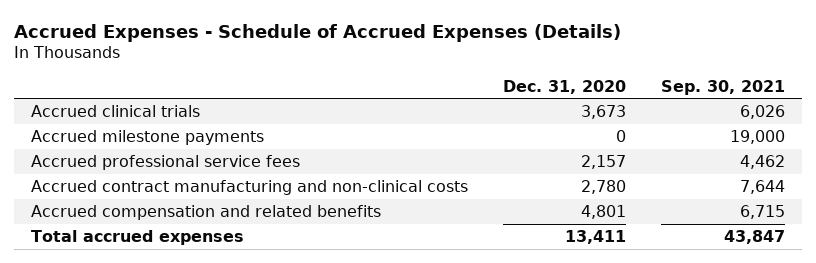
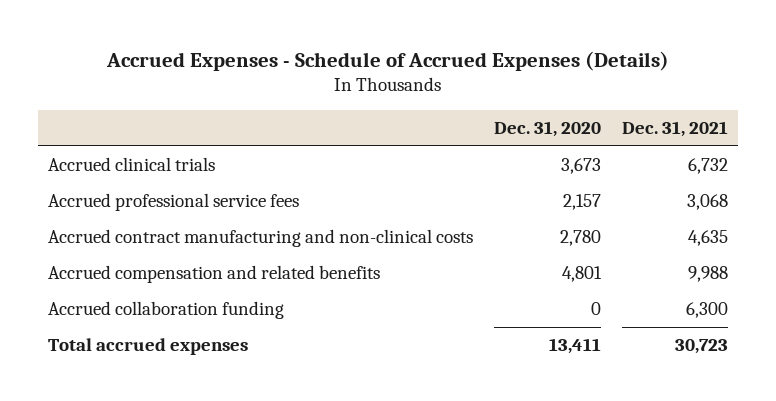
[660,79,785,95] Sep. 30, 2021 -> none
none -> [621,121,728,138] Dec. 31, 2021
[31,129,265,145] Accrued milestone payments -> none
none -> [48,301,285,320] Accrued collaboration funding

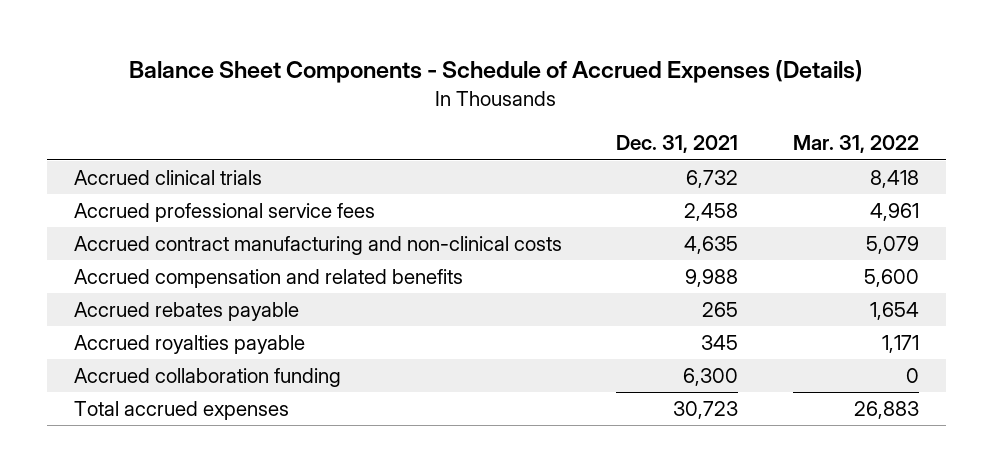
[106,50,670,71] Accrued Expenses - Schedule of Accrued Expenses (Details) -> [129,60,864,84] Balance Sheet Components - Schedule of Accrued Expenses (Details)
[494,121,602,138] Dec. 31, 2020 -> none
none -> [793,135,920,154] Mar. 31, 2022
[686,194,728,211] 3,068 -> [684,203,739,222] 2,458
none -> [73,302,299,322] Accrued rebates payable
none -> [73,335,305,355] Accrued royalties payable

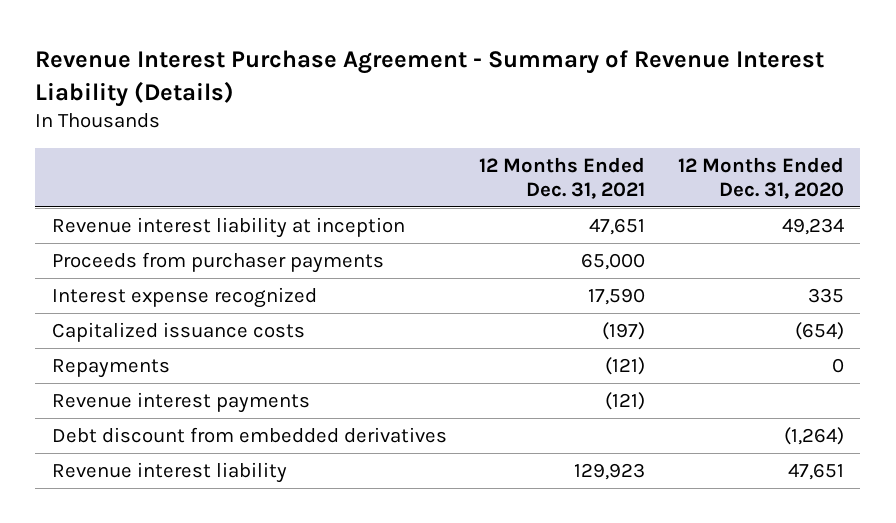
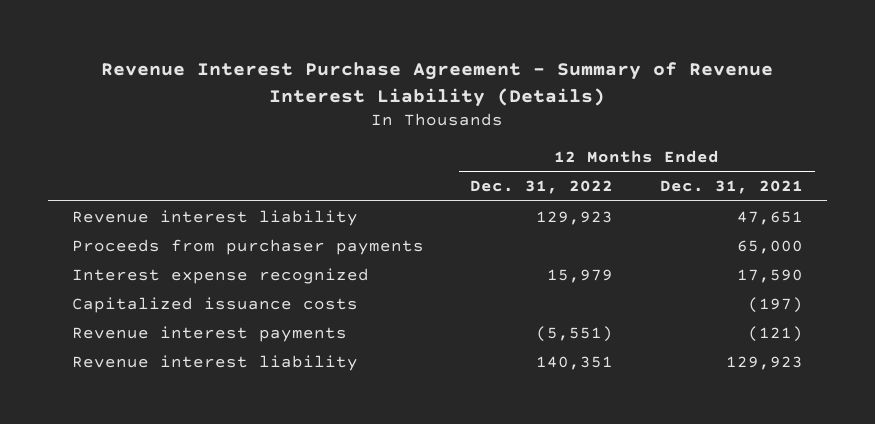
[678,157,845,199] 12 Months Ended Dec. 31, 2020 -> none
none -> [470,180,614,195] Dec. 31, 2022
[51,216,405,238] Revenue interest liability at inception -> [71,209,358,226] Revenue interest liability
[51,358,170,378] Repayments -> none
[51,426,447,443] Debt discount from embedded derivatives -> none

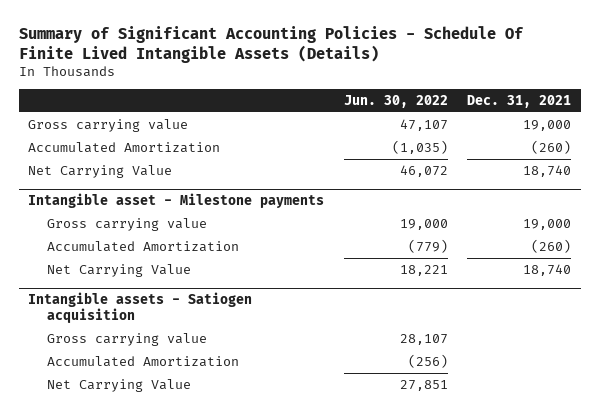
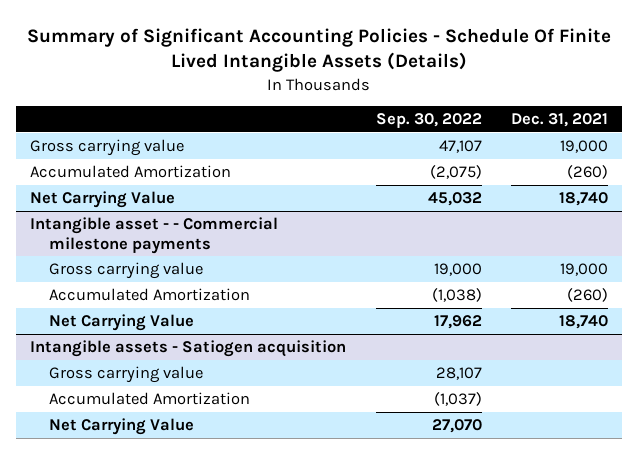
[343,94,448,108] Jun. 30, 2022 -> none
none -> [375,113,482,129] Sep. 30, 2022
[28,193,325,209] Intangible asset - Milestone payments -> [30,217,279,254] Intangible asset - - Commercial milestone payments

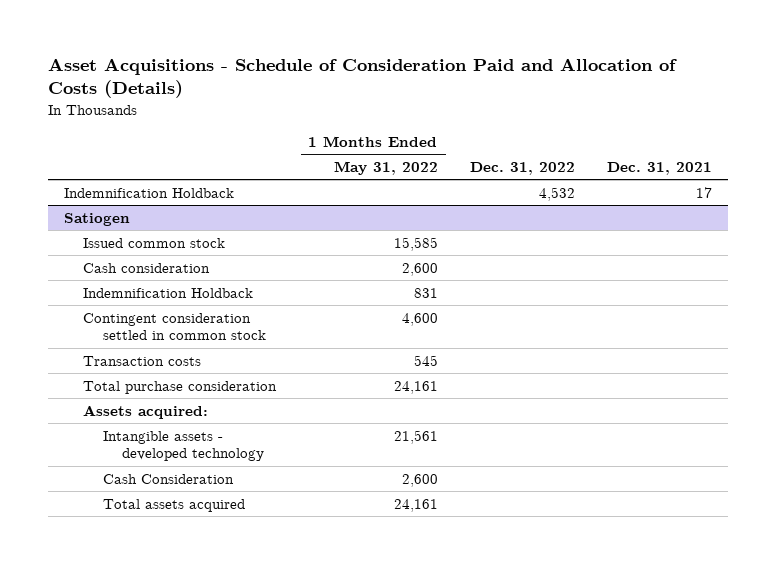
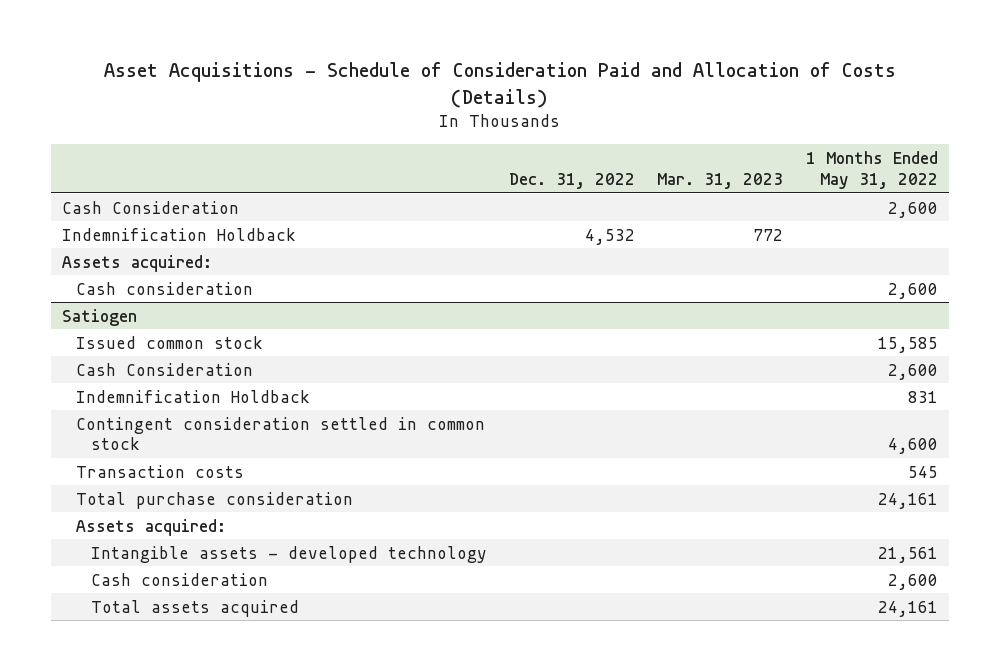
[607,162,713,176] Dec. 31, 2021 -> none
none -> [657,172,784,189] Mar. 31, 2023
none -> [61,200,239,214] Cash Consideration
none -> [61,254,212,272] Assets acquired:
none -> [76,281,254,295] Cash consideration
[102,473,234,484] Cash Consideration -> [76,362,254,376] Cash Consideration
[83,262,211,273] Cash consideration -> [90,572,268,586] Cash consideration

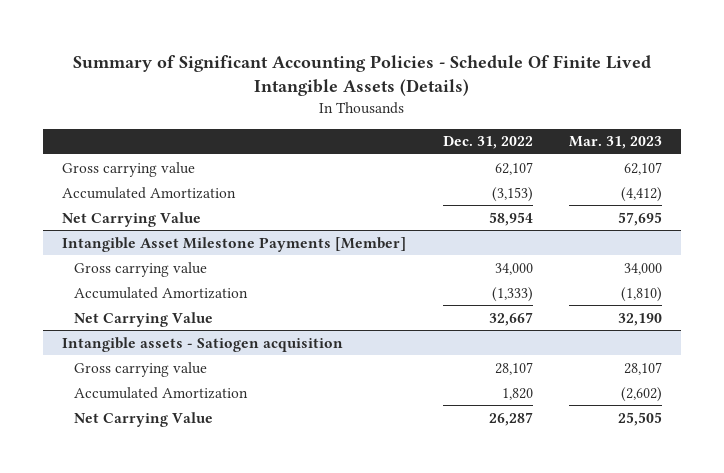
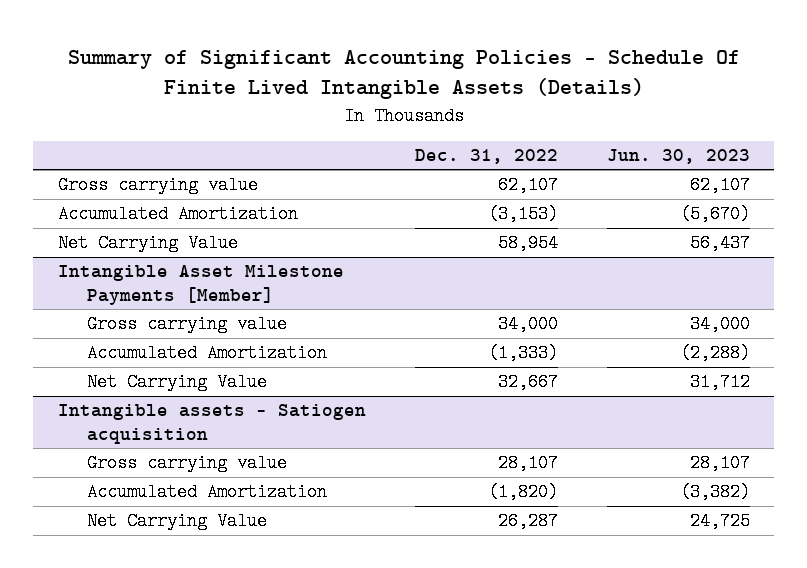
[569,136,663,150] Mar. 31, 2023 -> none
none -> [606,148,750,164] Jun. 30, 2023
[501,387,533,400] 1,820 -> [487,483,558,502] (1,820)

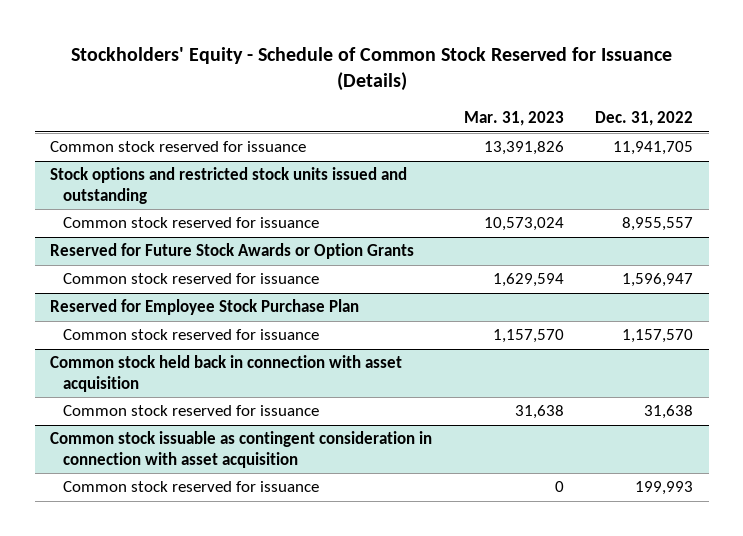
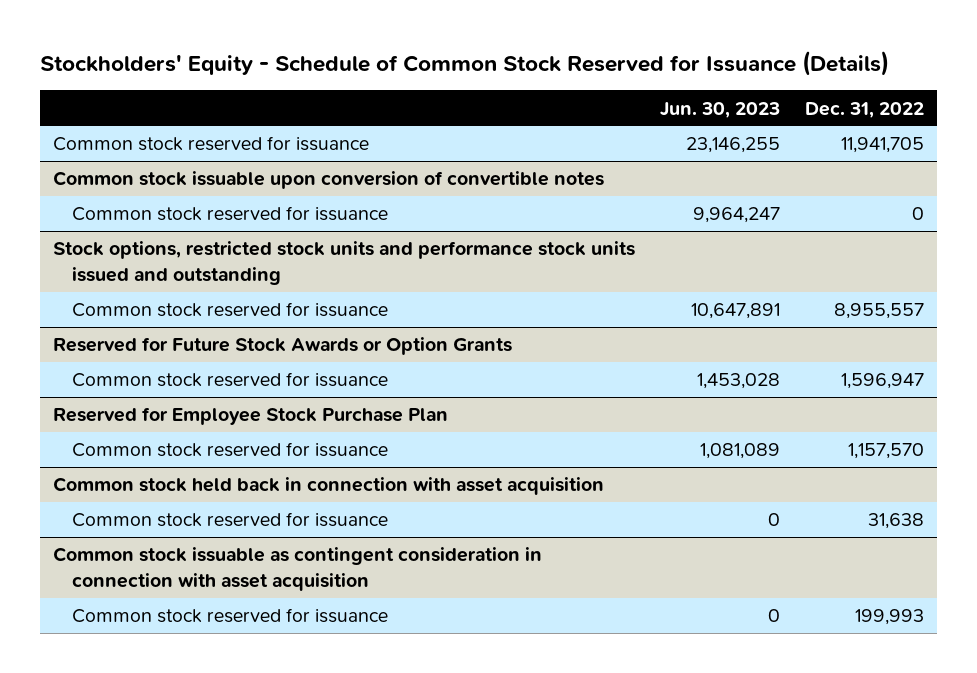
[463,111,564,127] Mar. 31, 2023 -> none
none -> [659,101,780,118] Jun. 30, 2023
none -> [52,171,604,190] Common stock issuable upon conversion of convertible notes
none -> [72,206,389,222] Common stock reserved for issuance
[50,167,408,205] Stock options and restricted stock units issued and outstanding -> [52,241,635,285] Stock options, restricted stock units and performance stock units issued and outstanding

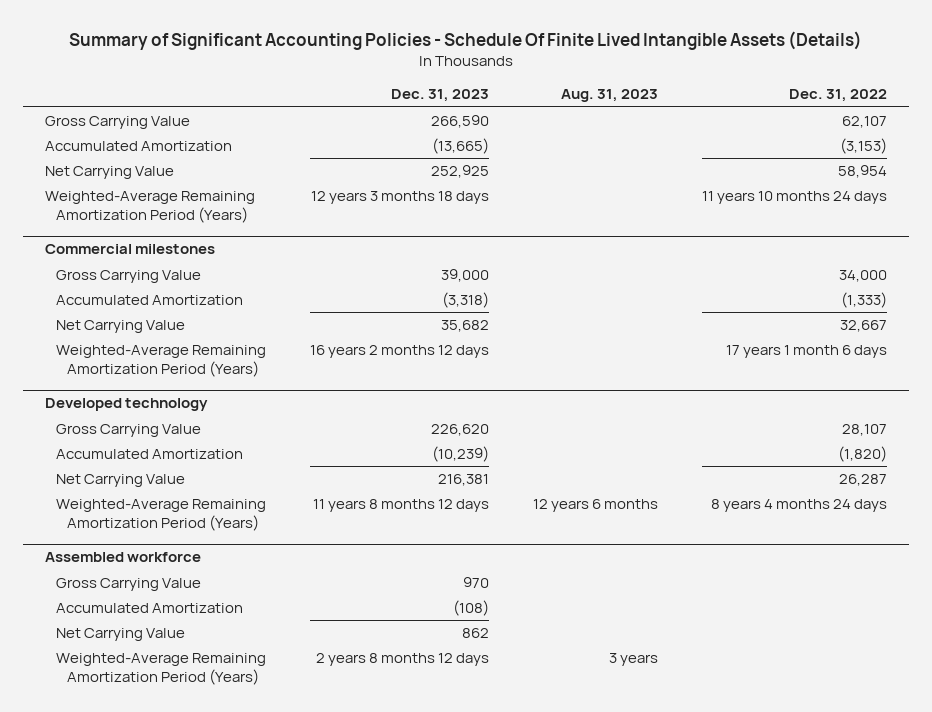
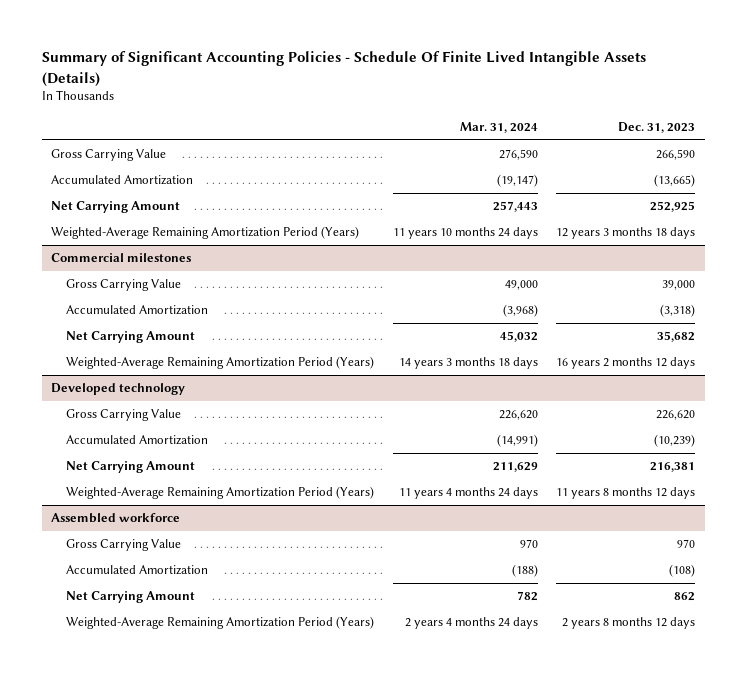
[560,89,658,103] Aug. 31, 2023 -> none
[788,89,887,103] Dec. 31, 2022 -> none
none -> [459,121,538,133] Mar. 31, 2024
[44,166,174,180] Net Carrying Value -> [51,201,181,214] Net Carrying Amount
[55,320,185,334] Net Carrying Value -> [66,331,196,344] Net Carrying Amount
[55,474,185,488] Net Carrying Value -> [66,461,196,474] Net Carrying Amount
[55,628,185,642] Net Carrying Value -> [66,591,196,604] Net Carrying Amount

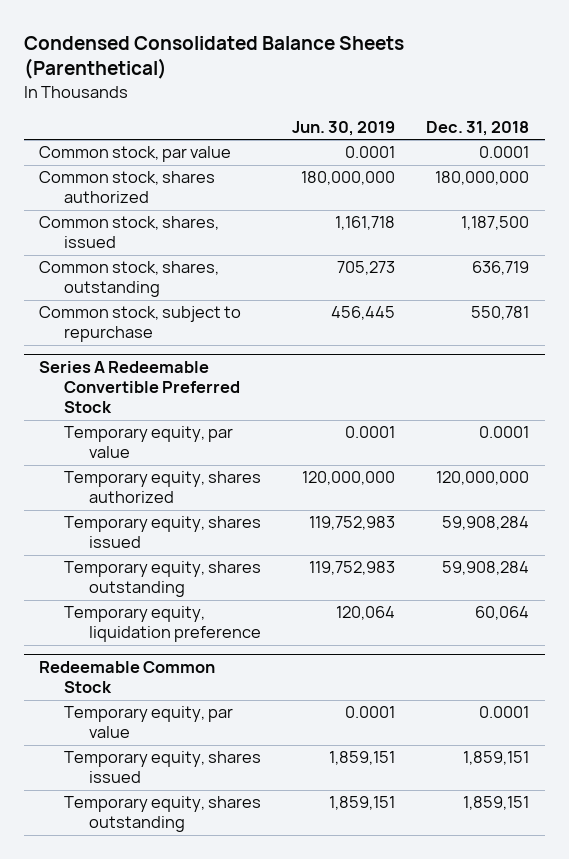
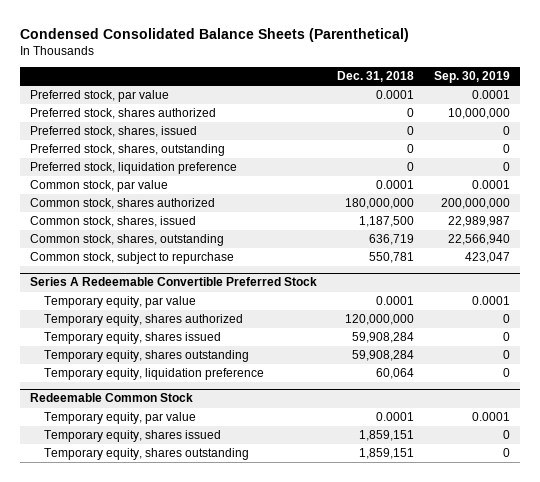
[292,120,396,136] Jun. 30, 2019 -> none
none -> [434,71,511,84] Sep. 30, 2019
none -> [29,90,169,103] Preferred stock, par value
none -> [29,108,216,120] Preferred stock, shares authorized
none -> [29,126,197,138] Preferred stock, shares, issued
none -> [29,144,225,157] Preferred stock, shares, outstanding
none -> [29,162,237,175] Preferred stock, liquidation preference

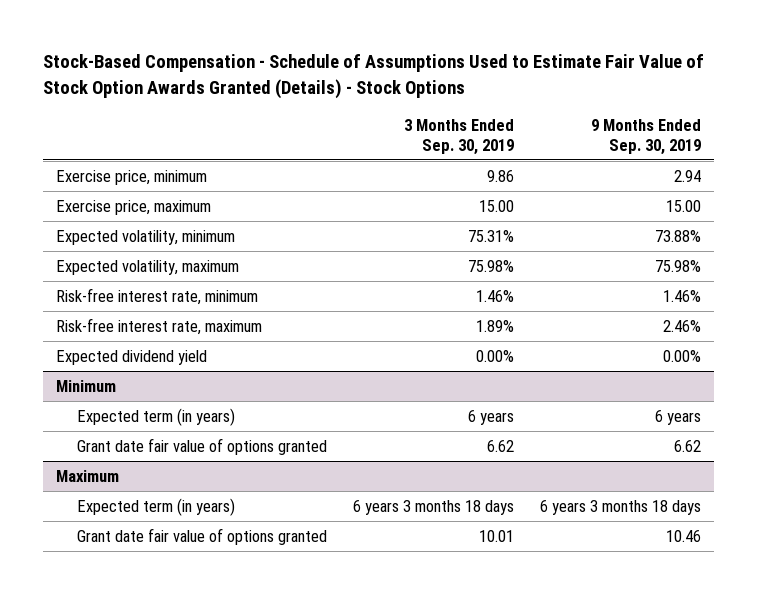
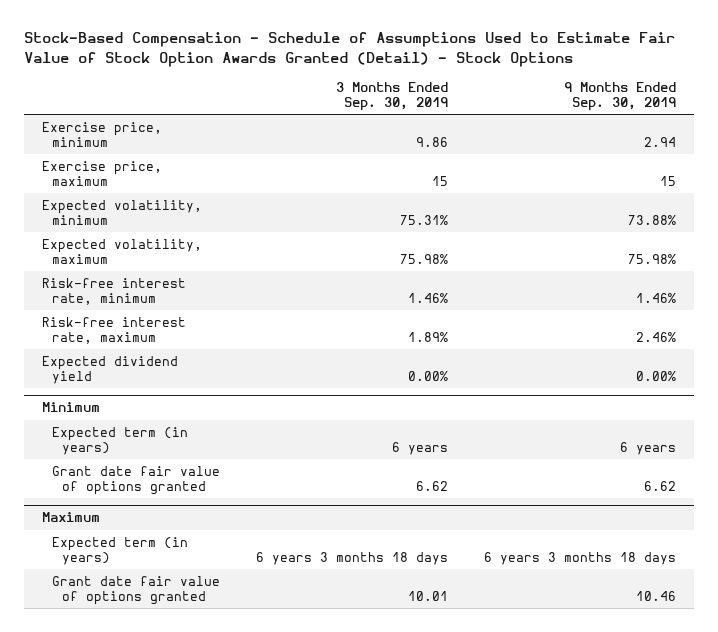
[43,54,705,99] Stock-Based Compensation - Schedule of Assumptions Used to Estimate Fair Value of Stock Option Awards Granted (Details) - Stock Options -> [24,32,676,67] Stock-Based Compensation - Schedule of Assumptions Used to Estimate Fair Value of Stock Option Awards Granted (Detail) - Stock Options
[478,199,514,212] 15.00 -> [431,175,448,186] 15
[665,199,701,212] 15.00 -> [659,175,676,186] 15

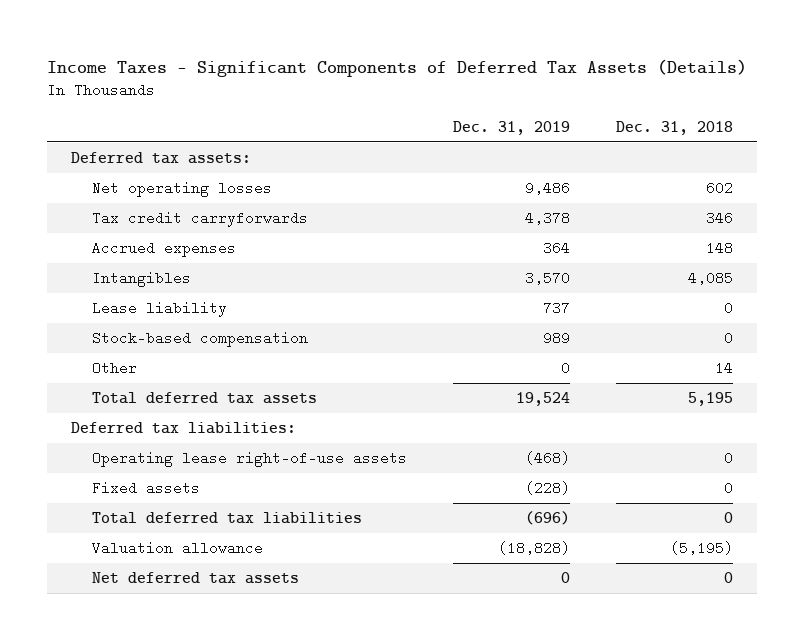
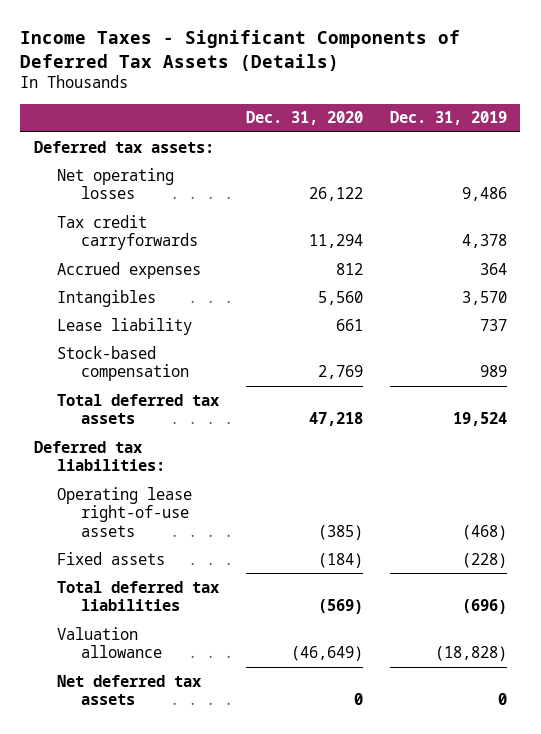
[616,120,734,135] Dec. 31, 2018 -> none
none -> [246,111,364,126] Dec. 31, 2020
[91,361,137,376] Other -> none

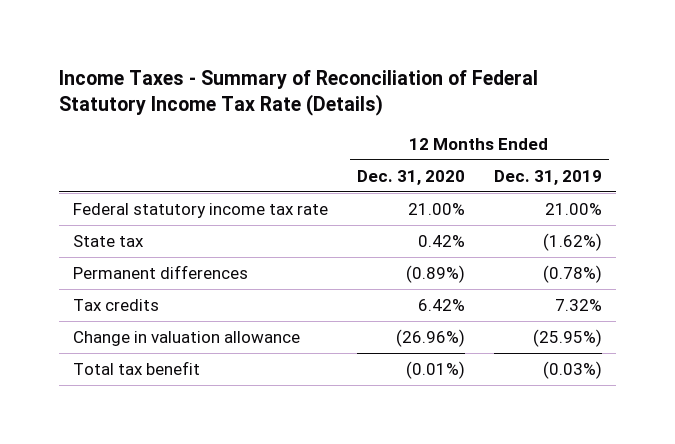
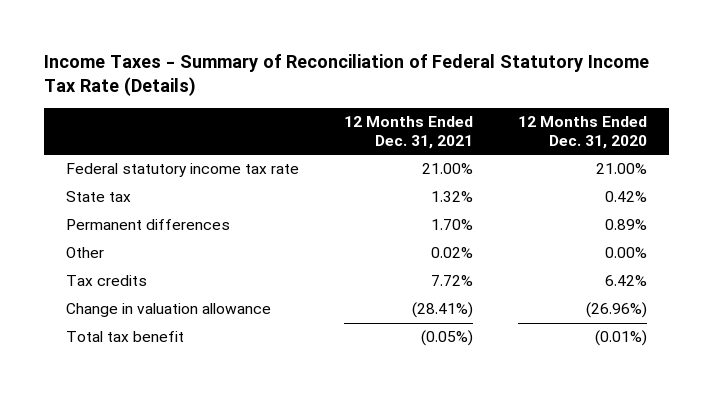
[493,169,602,185] Dec. 31, 2019 -> none
none -> [343,115,473,150] 12 Months Ended Dec. 31, 2021
[405,264,465,283] (0.89%) -> [604,219,647,231] 0.89%
none -> [66,247,105,259] Other

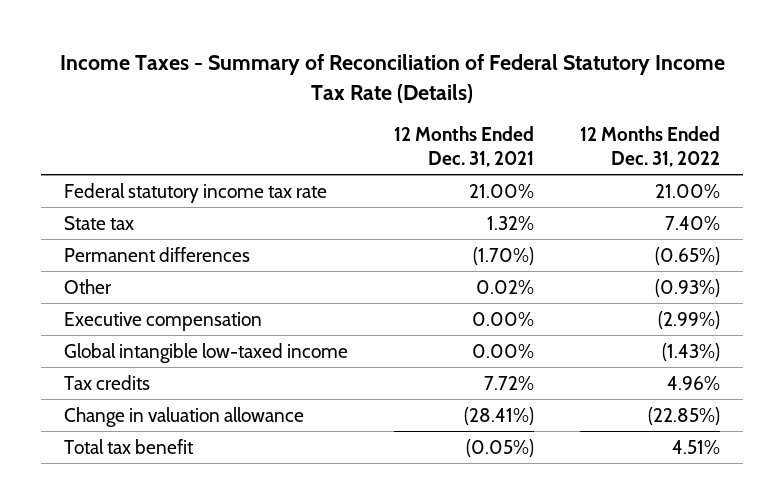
[517,115,647,150] 12 Months Ended Dec. 31, 2020 -> none
none -> [579,126,720,168] 12 Months Ended Dec. 31, 2022
[430,219,473,231] 1.70% -> [472,246,534,265] (1.70%)
none -> [63,311,262,331] Executive compensation
none -> [63,342,348,363] Global intangible low-taxed income

